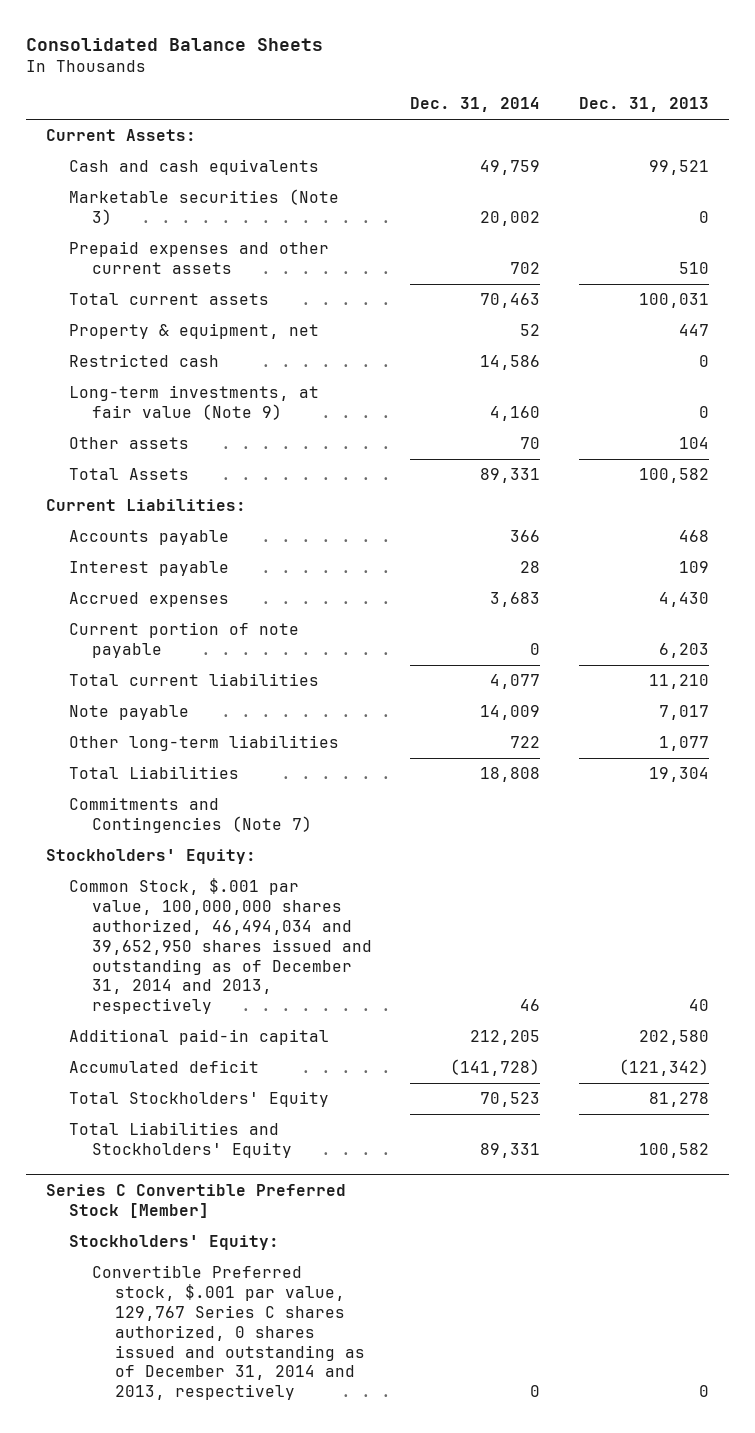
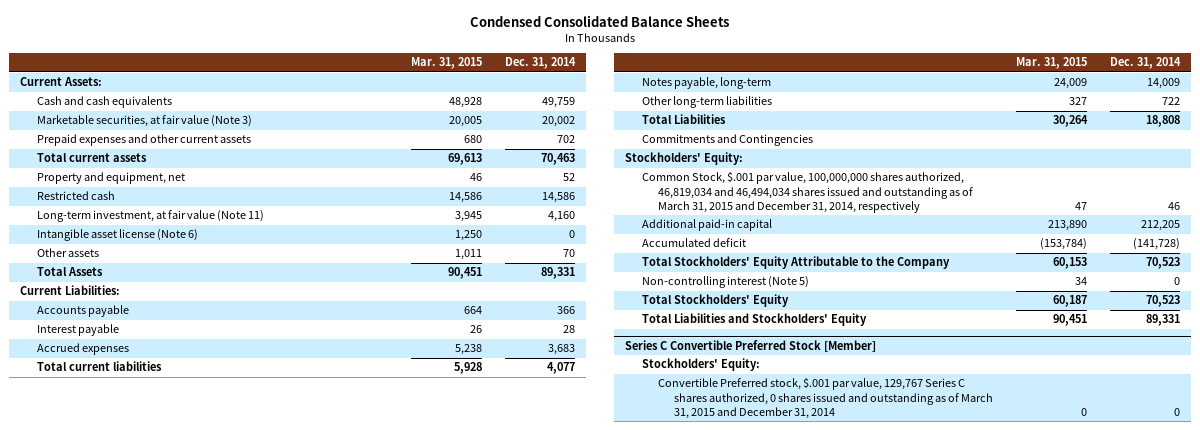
[26,37,324,51] Consolidated Balance Sheets -> [470,14,730,27] Condensed Consolidated Balance Sheets
[579,97,710,113] Dec. 31, 2013 -> none
none -> [411,57,483,70] Mar. 31, 2015
[68,189,339,226] Marketable securities (Note 3) -> [36,115,252,128] Marketable securities, at fair value (Note 3)
[68,323,319,340] Property & equipment, net -> [36,172,185,185] Property and equipment, net
[68,385,319,421] Long-term investments, at fair value (Note 9) -> [36,210,264,223] Long-term investment, at fair value (Note 11)
none -> [36,229,198,242] Intangible asset license (Note 6)
[68,622,299,659] Current portion of note payable -> none
[68,705,189,721] Note payable -> [641,77,771,90] Notes payable, long-term
[68,797,312,834] Commitments and Contingencies (Note 7) -> [641,134,813,147] Commitments and Contingencies
[68,878,372,1015] Common Stock, $.001 par value, 100,000,000 shares authorized, 46,494,034 and 39,652,950 shares issued and outstanding as of December 31, 2014 and 2013, respectively -> [641,171,974,213] Common Stock, $.001 par value, 100,000,000 shares authorized, 46,819,034 and 46,494,034 shares issued and outstanding as of March 31, 2015 and December 31, 2014, respectively
none -> [641,256,950,270] Total Stockholders' Equity Attributable to the Company
none -> [641,276,809,289] Non-controlling interest (Note 5)
[91,1265,365,1401] Convertible Preferred stock, $.001 par value, 129,767 Series C shares authorized, 0 shares issued and outstanding as of December 31, 2014 and 2013, respectively -> [658,377,994,419] Convertible Preferred stock, $.001 par value, 129,767 Series C shares authorized, 0 shares issued and outstanding as of March 31, 2015 and December 31, 2014

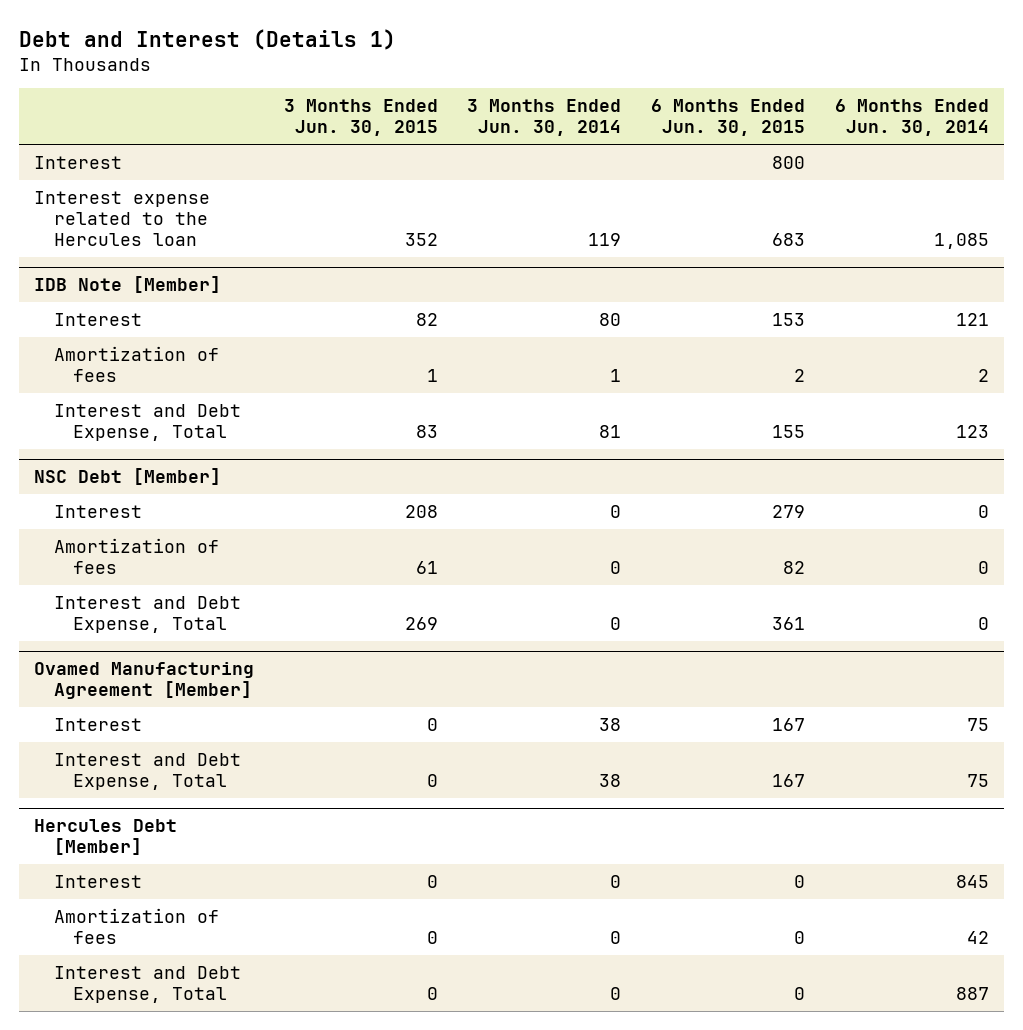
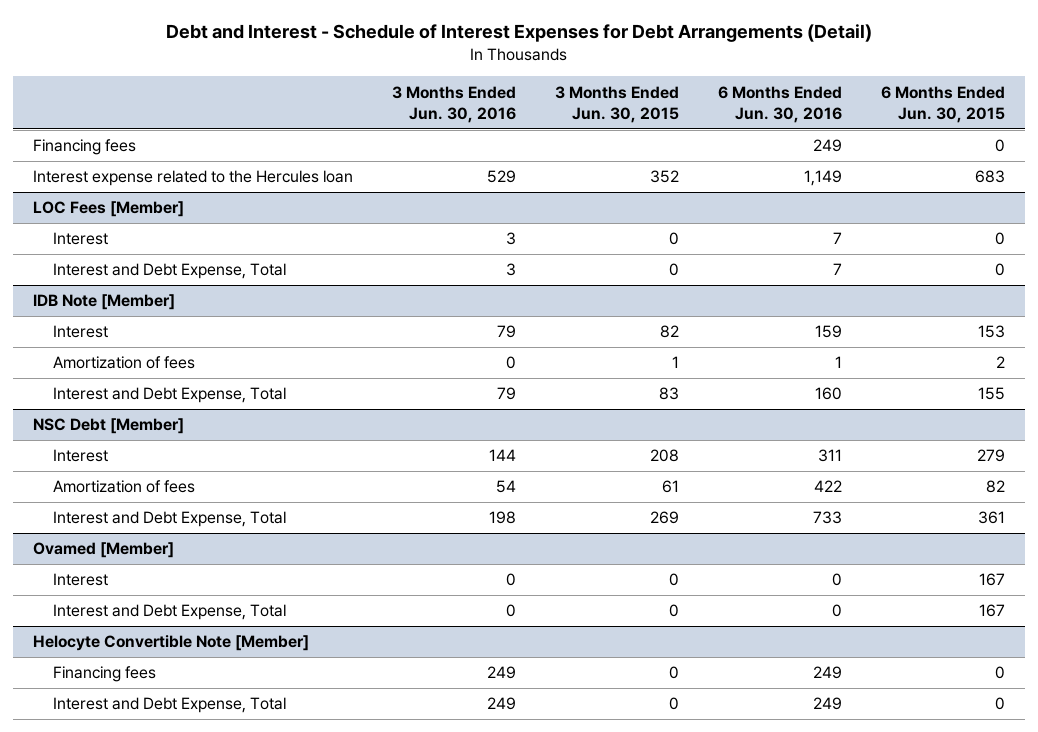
[18,28,396,50] Debt and Interest (Details 1) -> [165,24,872,43] Debt and Interest - Schedule of Interest Expenses for Debt Arrangements (Detail)
[467,99,622,137] 3 Months Ended Jun. 30, 2014 -> none
[834,99,989,137] 6 Months Ended Jun. 30, 2014 -> none
none -> [391,85,516,123] 3 Months Ended Jun. 30, 2016
none -> [717,85,842,123] 6 Months Ended Jun. 30, 2016
[33,156,122,170] Interest -> none
none -> [32,139,136,156] Financing fees
none -> [32,201,184,218] LOC Fees [Member]
none -> [53,232,109,246] Interest
none -> [53,263,287,280] Interest and Debt Expense, Total
[33,662,254,700] Ovamed Manufacturing Agreement [Member] -> [32,542,174,559] Ovamed [Member]
[53,875,142,889] Interest -> none
[53,908,219,944] Amortization of fees -> none
[33,819,177,856] Hercules Debt [Member] -> [32,635,309,652] Helocyte Convertible Note [Member]
none -> [53,666,157,683] Financing fees

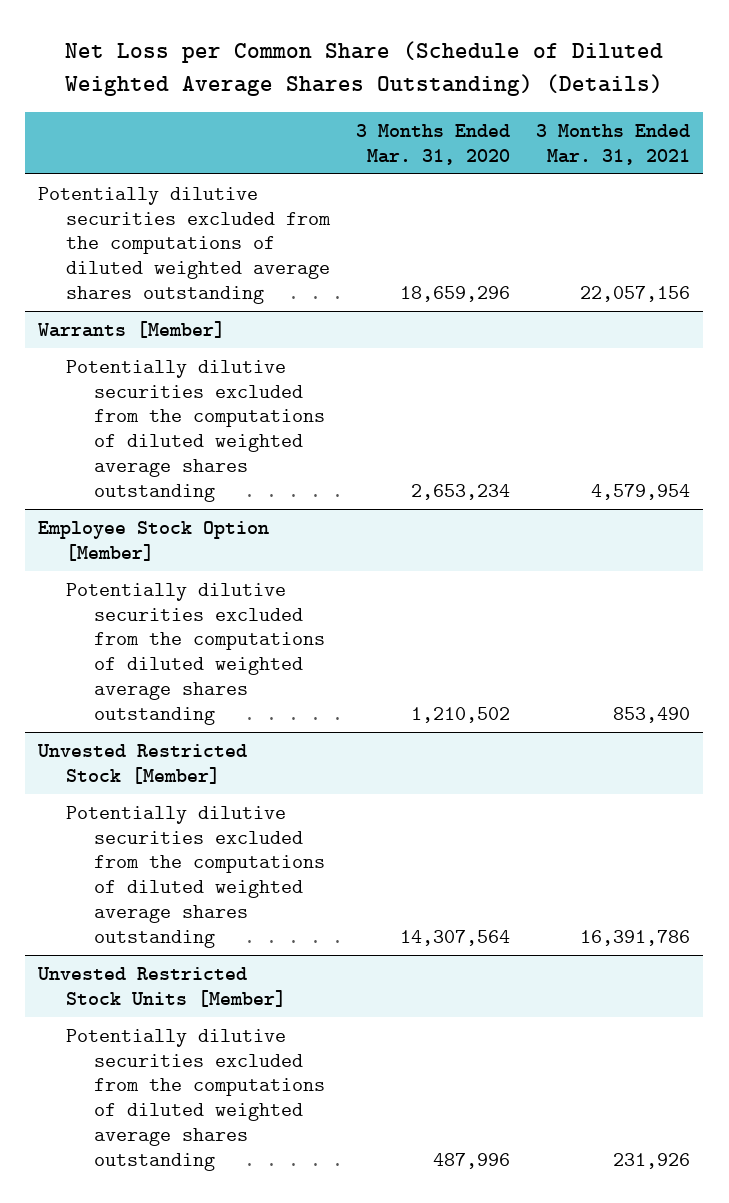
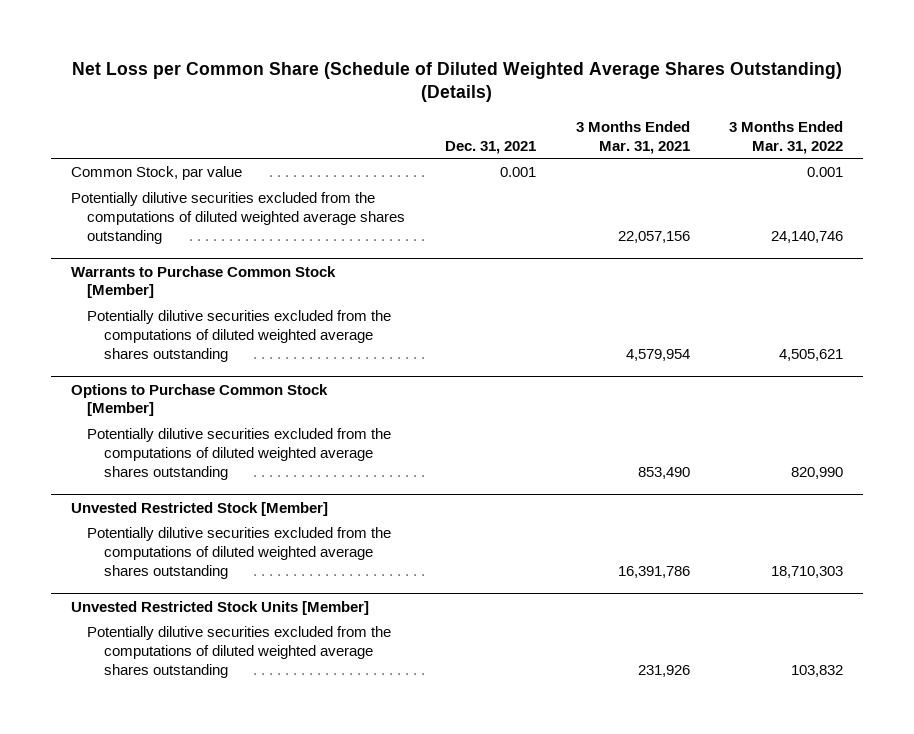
[356,123,511,165] 3 Months Ended Mar. 31, 2020 -> none
none -> [444,140,536,154] Dec. 31, 2021
none -> [729,120,844,154] 3 Months Ended Mar. 31, 2022
none -> [70,166,242,181] Common Stock, par value
[38,320,226,338] Warrants [Member] -> [70,265,336,299] Warrants to Purchase Common Stock [Member]
[38,520,270,561] Employee Stock Option [Member] -> [70,383,328,417] Options to Purchase Common Stock [Member]

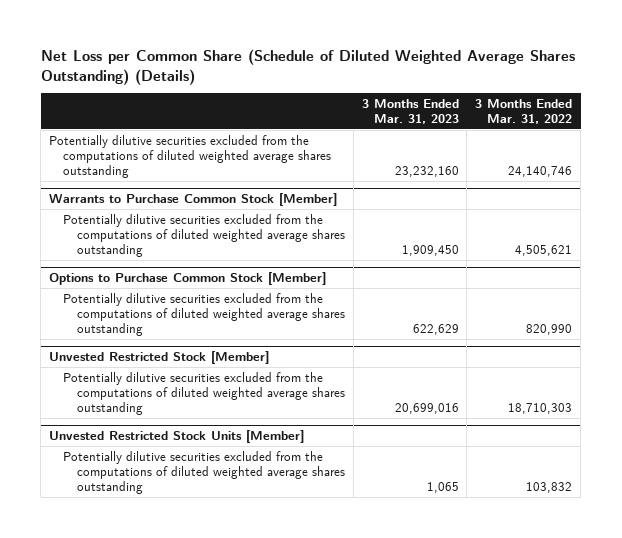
[444,140,536,154] Dec. 31, 2021 -> none
[575,120,690,154] 3 Months Ended Mar. 31, 2021 -> none
none -> [361,98,459,125] 3 Months Ended Mar. 31, 2023
[70,166,242,181] Common Stock, par value -> none

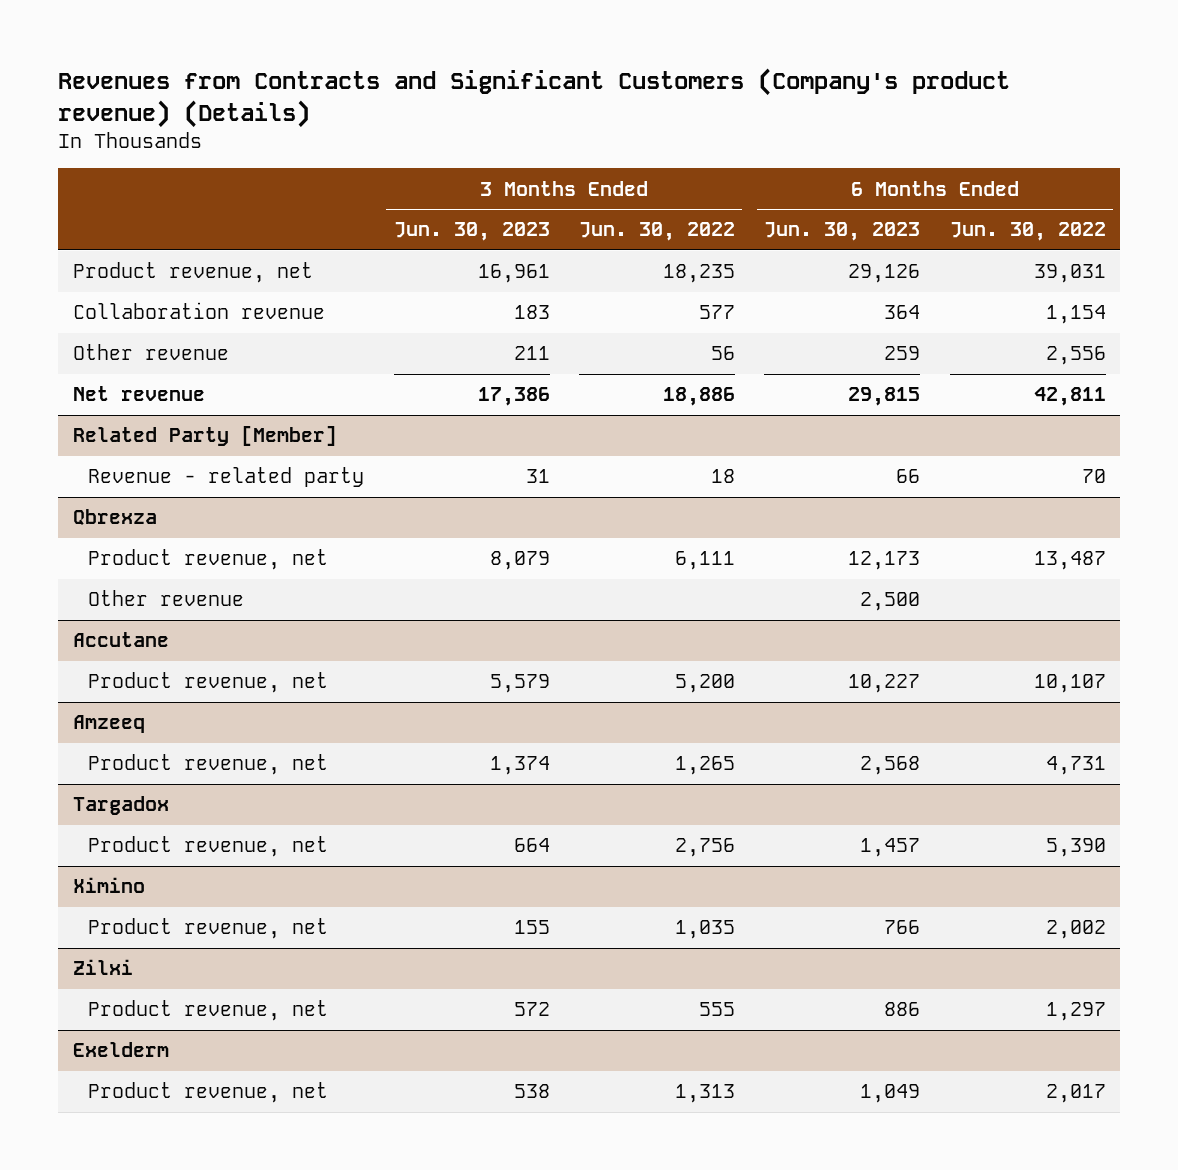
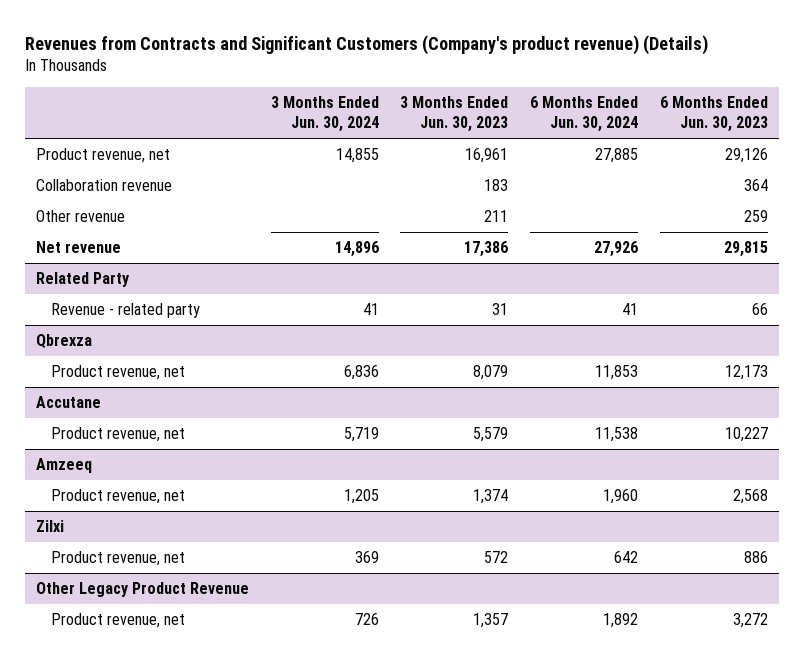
[579,222,736,242] Jun. 30, 2022 -> none
[949,222,1106,242] Jun. 30, 2022 -> none
none -> [270,95,379,133] 3 Months Ended Jun. 30, 2024
none -> [530,95,639,133] 6 Months Ended Jun. 30, 2024
[72,426,337,447] Related Party [Member] -> [35,272,130,288] Related Party
[88,590,245,607] Other revenue -> none
[72,796,169,816] Targadox -> none
[88,836,329,858] Product revenue, net -> none
[72,877,145,894] Ximino -> none
[88,918,329,940] Product revenue, net -> none
[72,1042,169,1058] Exelderm -> none
none -> [35,582,249,598] Other Legacy Product Revenue
[513,1084,550,1099] 538 -> [473,613,509,629] 1,357
[860,1084,921,1104] 1,049 -> [732,613,768,629] 3,272

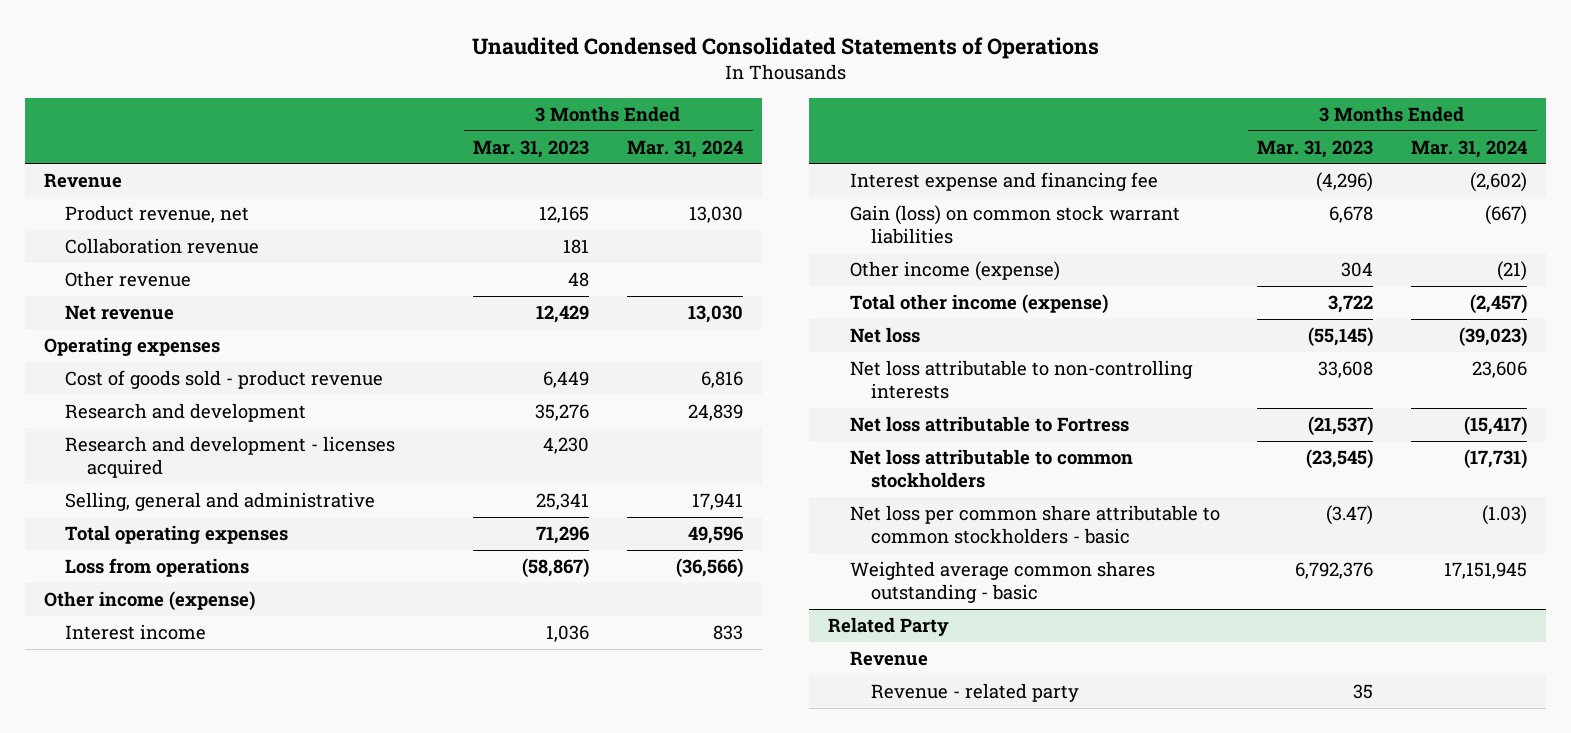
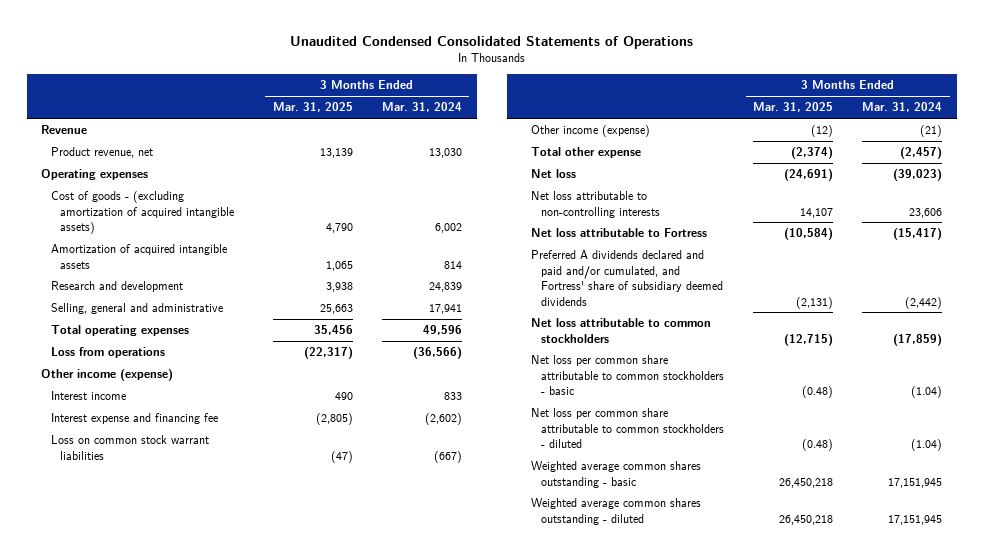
[473,139,590,158] Mar. 31, 2023 -> none
none -> [272,102,353,113] Mar. 31, 2025
[65,238,260,255] Collaboration revenue -> none
[65,271,192,288] Other revenue -> none
[65,305,175,321] Net revenue -> none
[65,370,384,390] Cost of goods sold - product revenue -> [50,191,235,235] Cost of goods - (excluding amortization of acquired intangible assets)
[701,371,744,389] 6,816 -> [434,223,462,234] 6,002
none -> [50,244,227,269] Amortization of acquired intangible assets
[65,436,396,478] Research and development - licenses acquired -> none
[849,205,1180,244] Gain (loss) on common stock warrant liabilities -> [50,435,209,460] Loss on common stock warrant liabilities
[849,294,1108,315] Total other income (expense) -> [531,147,642,159] Total other expense
none -> [531,250,723,306] Preferred A dividends declared and paid and/or cumulated, and Fortress' share of subsidiary deemed dividends
[1464,449,1528,470] (17,731) -> [893,333,943,346] (17,859)
[1482,505,1528,526] (1.03) -> [911,386,943,399] (1.04)
none -> [531,408,724,449] Net loss per common share attributable to common stockholders - diluted
[827,617,949,637] Related Party -> none
[849,651,928,667] Revenue -> none
[871,683,1080,703] Revenue - related party -> none
none -> [531,498,702,525] Weighted average common shares outstanding - diluted

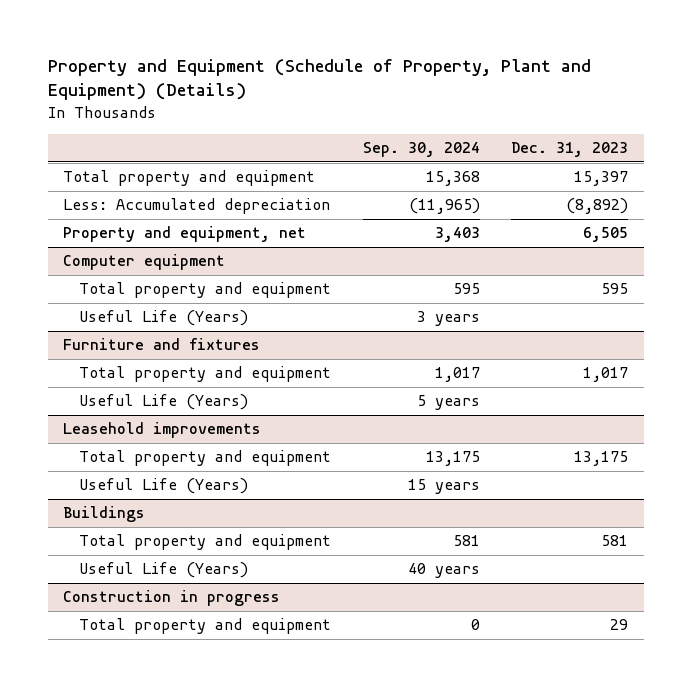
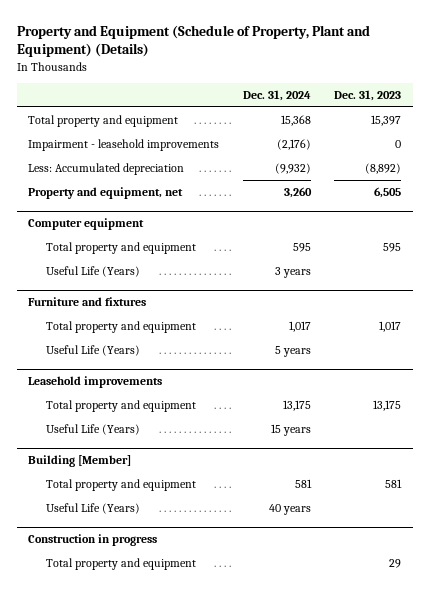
[362,141,480,157] Sep. 30, 2024 -> none
none -> [242,89,311,101] Dec. 31, 2024
none -> [28,139,220,152] Impairment - leasehold improvements
[63,506,146,523] Buildings -> [28,455,132,468] Building [Member]

